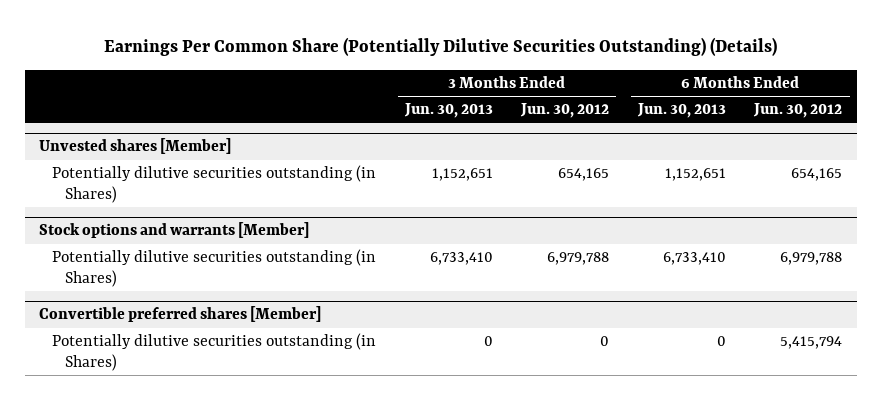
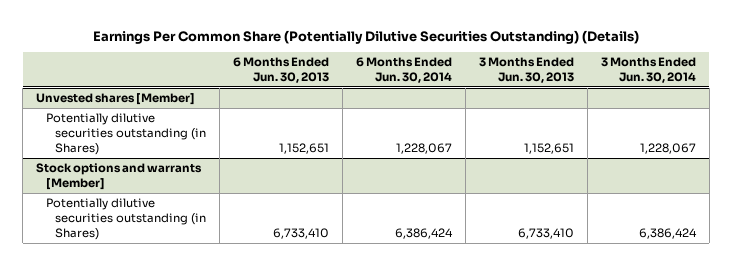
[520,103,610,119] Jun. 30, 2012 -> none
[753,103,843,119] Jun. 30, 2012 -> none
none -> [355,57,452,83] 6 Months Ended Jun. 30, 2014
none -> [600,57,696,83] 3 Months Ended Jun. 30, 2014
[39,306,322,323] Convertible preferred shares [Member] -> none
[52,333,377,371] Potentially dilutive securities outstanding (in Shares) -> none

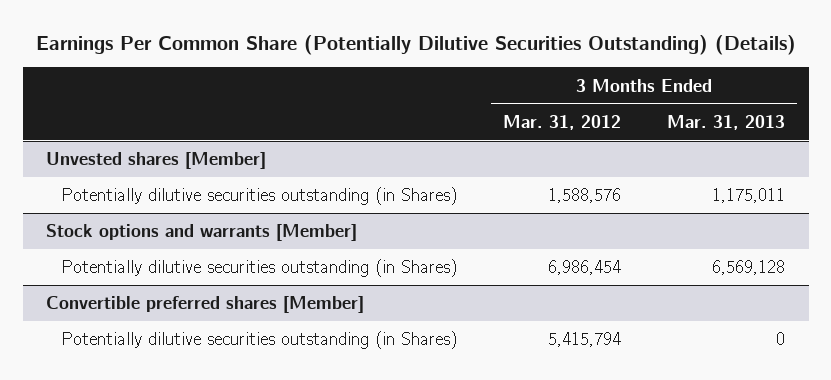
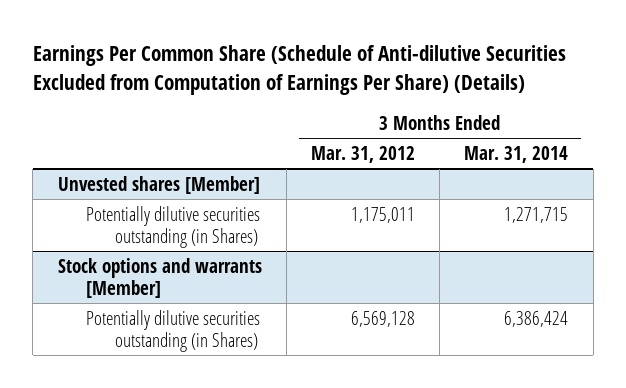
[35,34,796,55] Earnings Per Common Share (Potentially Dilutive Securities Outstanding) (Details) -> [32,45,566,95] Earnings Per Common Share (Schedule of Anti-dilutive Securities Excluded from Computation of Earnings Per Share) (Details)
[667,114,786,130] Mar. 31, 2013 -> none
none -> [464,145,569,163] Mar. 31, 2014
[547,188,621,204] 1,588,576 -> [351,206,416,223] 1,175,011
[46,296,365,314] Convertible preferred shares [Member] -> none
[60,331,457,350] Potentially dilutive securities outstanding (in Shares) -> none
[547,260,621,276] 6,986,454 -> [351,310,416,327] 6,569,128

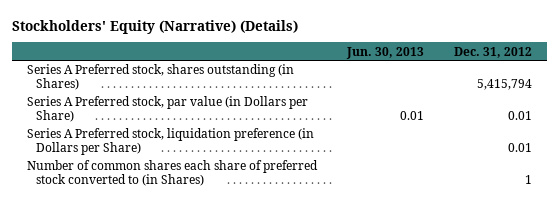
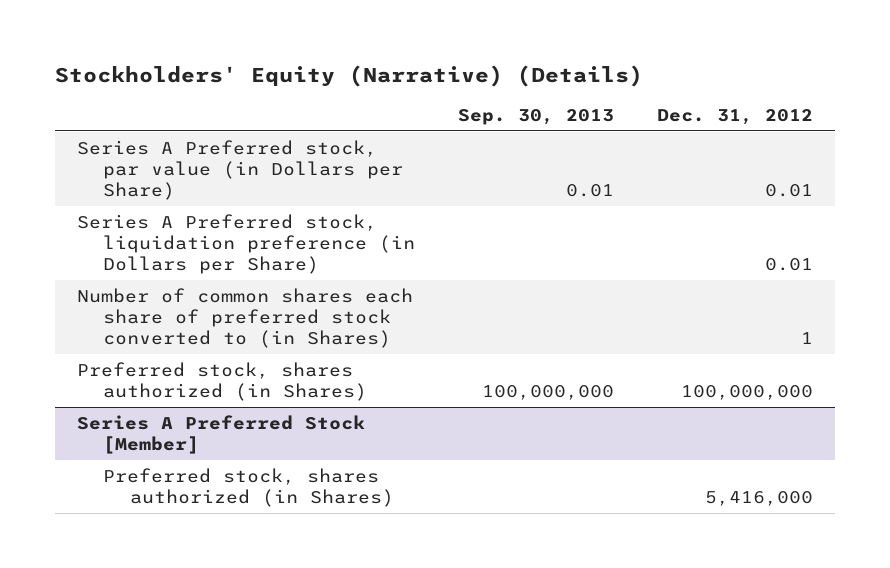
[346,46,425,59] Jun. 30, 2013 -> none
none -> [458,109,615,126] Sep. 30, 2013
[27,64,295,91] Series A Preferred stock, shares outstanding (in Shares) -> none
none -> [76,361,368,401] Preferred stock, shares authorized (in Shares)
none -> [76,414,365,454] Series A Preferred Stock [Member]
none -> [103,467,394,507] Preferred stock, shares authorized (in Shares)

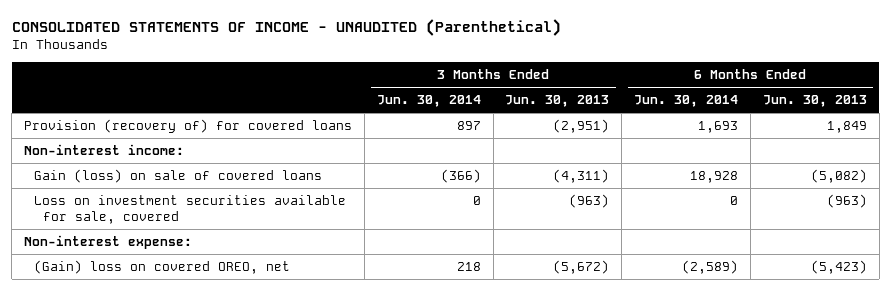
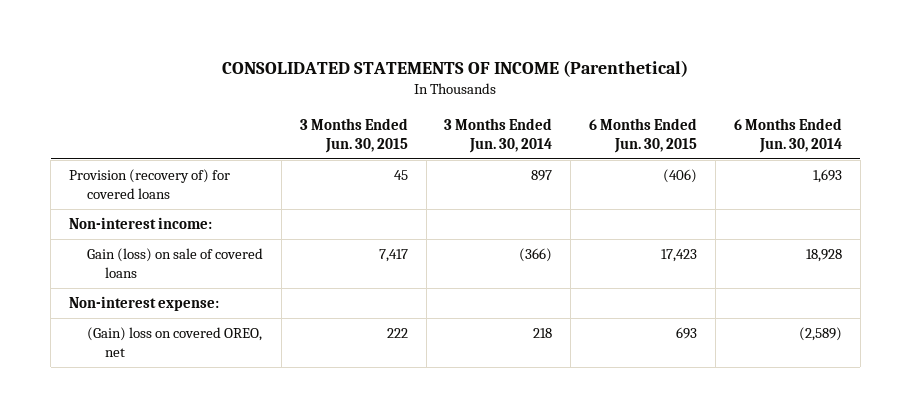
[11,18,561,36] CONSOLIDATED STATEMENTS OF INCOME - UNAUDITED (Parenthetical) -> [222,60,689,78] CONSOLIDATED STATEMENTS OF INCOME (Parenthetical)
[505,95,610,108] Jun. 30, 2013 -> none
[762,95,867,108] Jun. 30, 2013 -> none
none -> [299,117,408,153] 3 Months Ended Jun. 30, 2015
none -> [589,117,698,153] 6 Months Ended Jun. 30, 2015
[33,194,346,224] Loss on investment securities available for sale, covered -> none

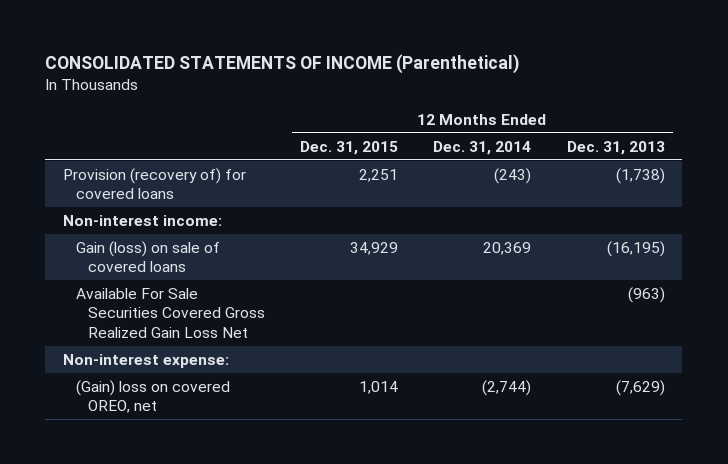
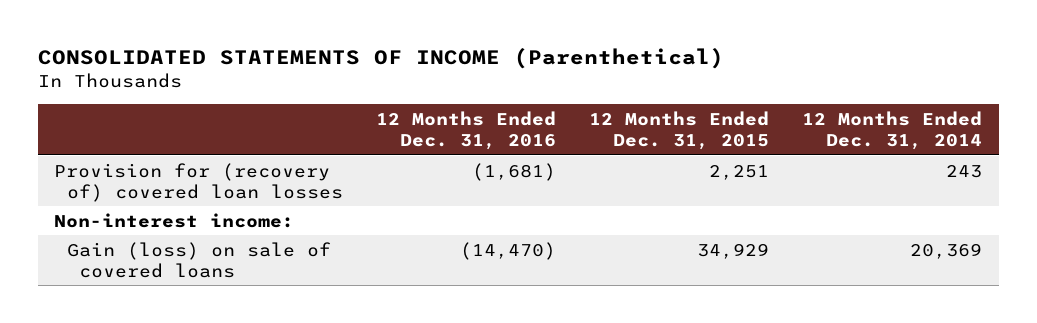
[566,140,665,155] Dec. 31, 2013 -> none
none -> [375,110,556,151] 12 Months Ended Dec. 31, 2016
[63,168,247,200] Provision (recovery of) for covered loans -> [54,162,343,202] Provision for (recovery of) covered loan losses
[494,168,532,185] (243) -> [946,164,983,178] 243
[75,288,266,338] Available For Sale Securities Covered Gross Realized Gain Loss Net -> none
[63,354,230,369] Non-interest expense: -> none
[75,380,230,414] (Gain) loss on covered OREO, net -> none

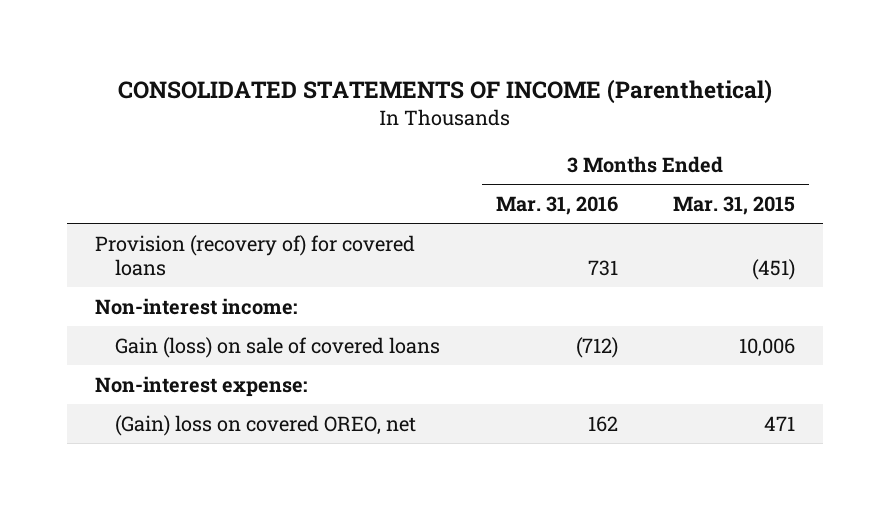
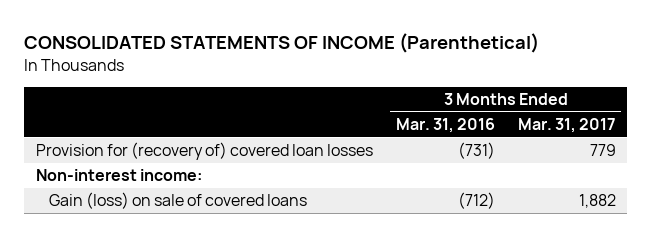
[673,196,796,216] Mar. 31, 2015 -> none
none -> [517,118,616,134] Mar. 31, 2017
[94,234,415,276] Provision (recovery of) for covered loans -> [35,142,373,161] Provision for (recovery of) covered loan losses
[587,259,618,276] 731 -> [457,142,495,160] (731)
[94,375,307,397] Non-interest expense: -> none
[114,414,416,436] (Gain) loss on covered OREO, net -> none

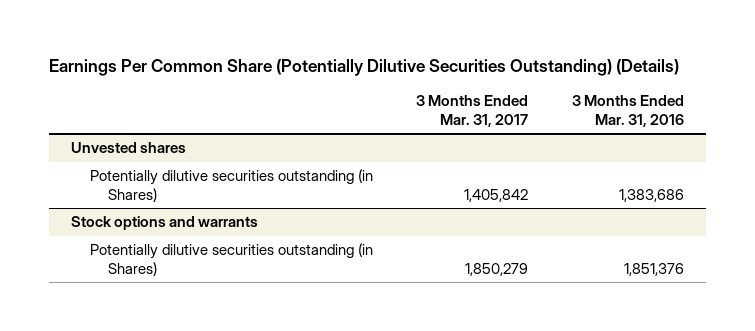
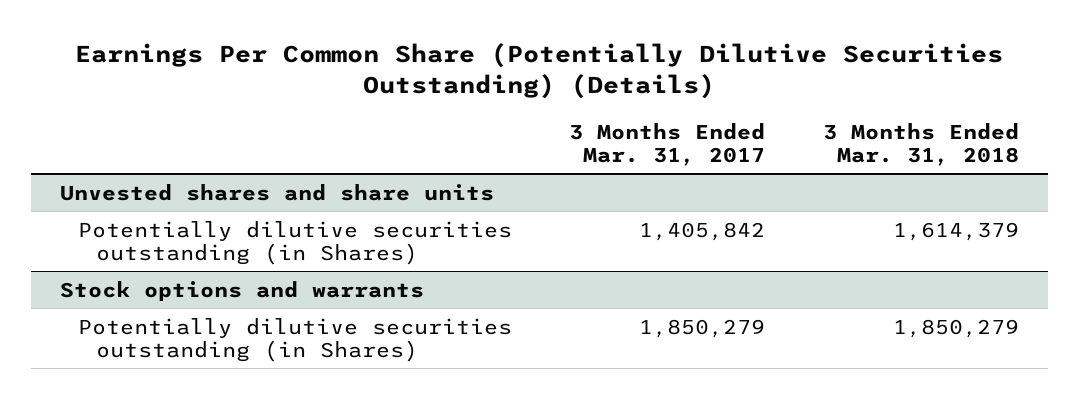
[572,95,685,127] 3 Months Ended Mar. 31, 2016 -> none
none -> [823,122,1020,166] 3 Months Ended Mar. 31, 2018
[70,142,186,154] Unvested shares -> [59,183,494,201] Unvested shares and share units

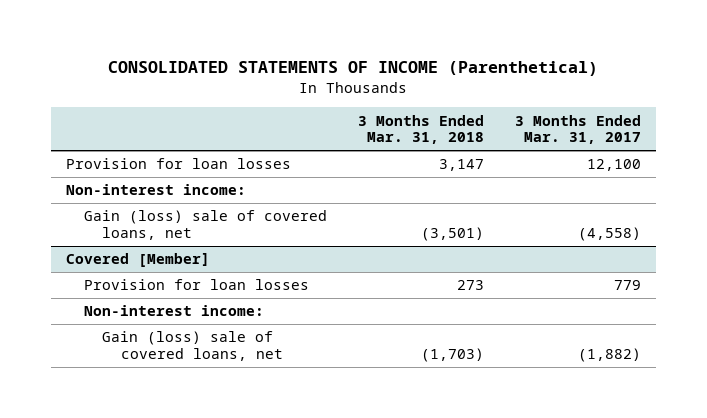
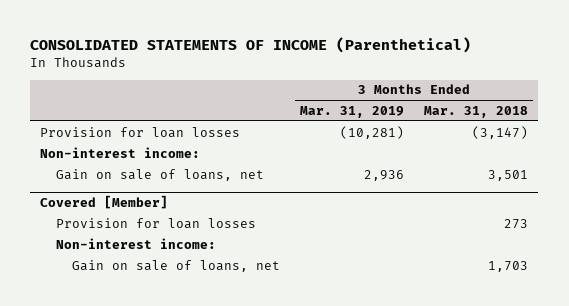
[514,114,641,145] 3 Months Ended Mar. 31, 2017 -> none
none -> [300,106,405,119] Mar. 31, 2019
[439,159,485,172] 3,147 -> [472,125,529,139] (3,147)
[84,210,328,241] Gain (loss) sale of covered loans, net -> [56,168,265,181] Gain on sale of loans, net
[421,227,485,242] (3,501) -> [488,169,529,181] 3,501
[102,331,283,362] Gain (loss) sale of covered loans, net -> [72,259,281,272] Gain on sale of loans, net
[421,348,485,363] (1,703) -> [488,260,529,272] 1,703

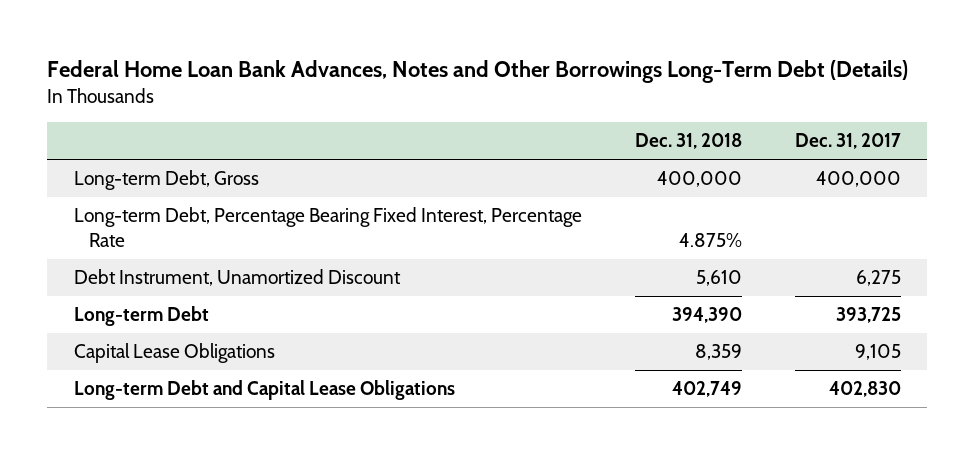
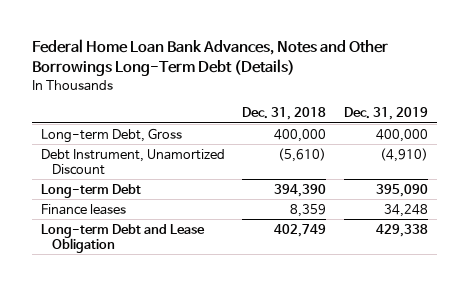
[794,133,901,150] Dec. 31, 2017 -> none
none -> [343,107,428,121] Dec. 31, 2019
[73,207,582,248] Long-term Debt, Percentage Bearing Fixed Interest, Percentage Rate -> none
[695,270,742,287] 5,610 -> [278,147,327,162] (5,610)
[73,343,275,364] Capital Lease Obligations -> [41,203,127,215] Finance leases
[73,380,455,401] Long-term Debt and Capital Lease Obligations -> [41,223,206,254] Long-term Debt and Lease Obligation

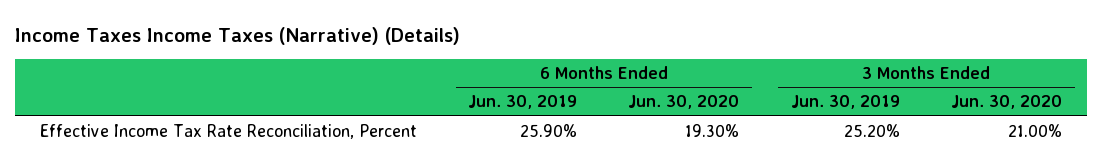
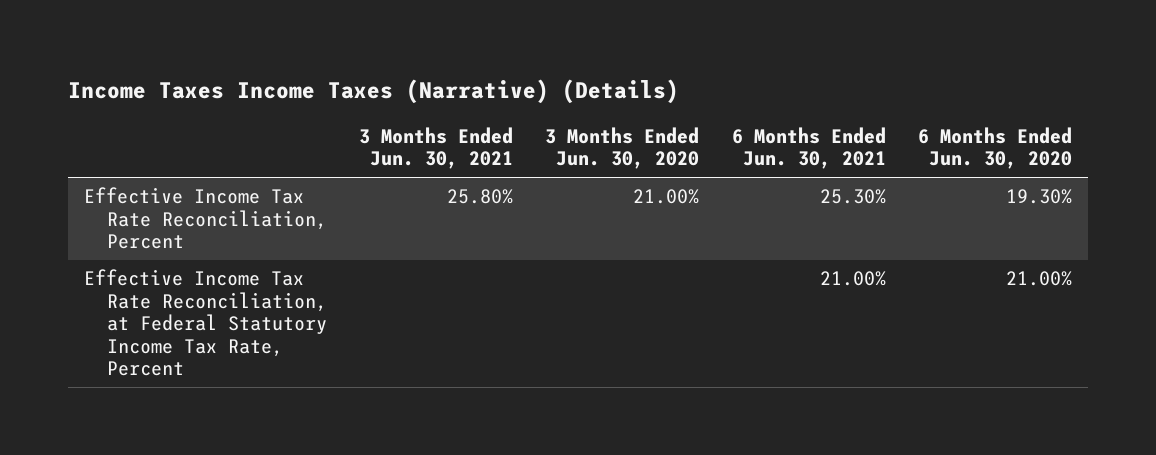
[468,95,578,110] Jun. 30, 2019 -> none
[790,95,900,110] Jun. 30, 2019 -> none
none -> [358,126,513,170] 3 Months Ended Jun. 30, 2021
none -> [731,126,886,170] 6 Months Ended Jun. 30, 2021
none -> [83,269,327,377] Effective Income Tax Rate Reconciliation, at Federal Statutory Income Tax Rate, Percent

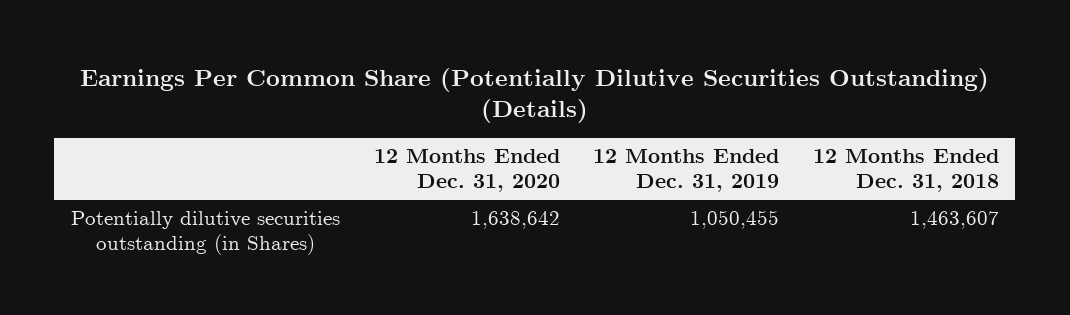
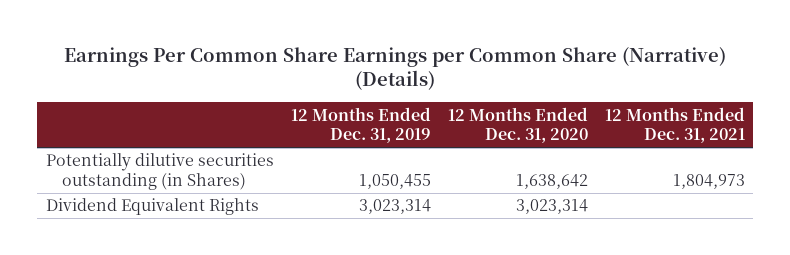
[79,67,989,124] Earnings Per Common Share (Potentially Dilutive Securities Outstanding) (Details) -> [64,46,727,91] Earnings Per Common Share Earnings per Common Share (Narrative) (Details)
[812,148,999,193] 12 Months Ended Dec. 31, 2018 -> none
none -> [604,106,745,144] 12 Months Ended Dec. 31, 2021
none -> [45,198,259,216] Dividend Equivalent Rights

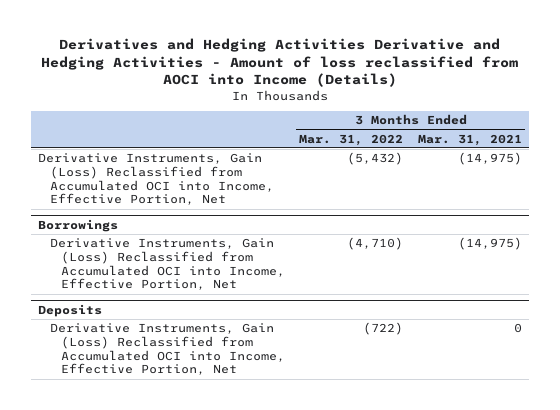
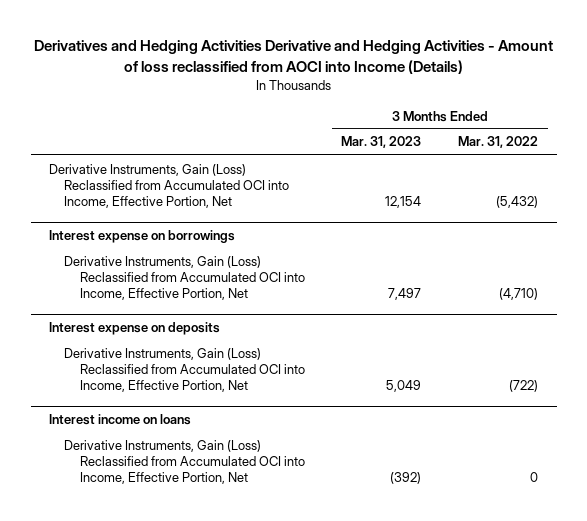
[417,133,522,146] Mar. 31, 2021 -> none
none -> [341,136,422,149] Mar. 31, 2023
[38,219,119,233] Borrowings -> [49,229,236,243] Interest expense on borrowings
[38,304,103,318] Deposits -> [49,321,221,335] Interest expense on deposits
none -> [49,413,192,425] Interest income on loans
none -> [64,439,305,485] Derivative Instruments, Gain (Loss) Reclassified from Accumulated OCI into Income, Effective Portion, Net

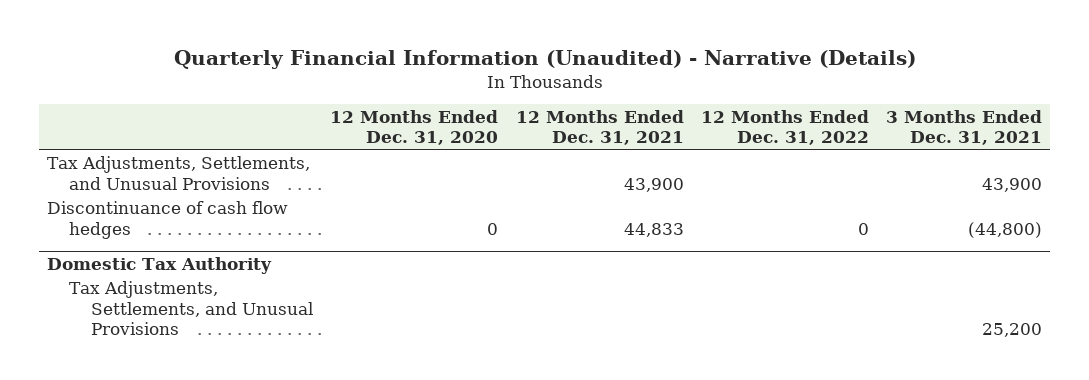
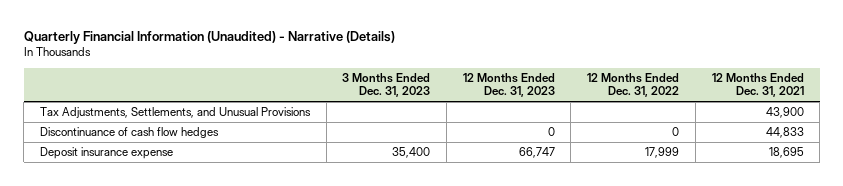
[330,109,499,146] 12 Months Ended Dec. 31, 2020 -> none
[885,109,1042,146] 3 Months Ended Dec. 31, 2021 -> none
none -> [342,73,431,98] 3 Months Ended Dec. 31, 2023
none -> [462,73,555,98] 12 Months Ended Dec. 31, 2023
[47,256,273,274] Domestic Tax Authority -> none
[69,281,314,336] Tax Adjustments, Settlements, and Unusual Provisions -> none
none -> [39,147,173,160] Deposit insurance expense

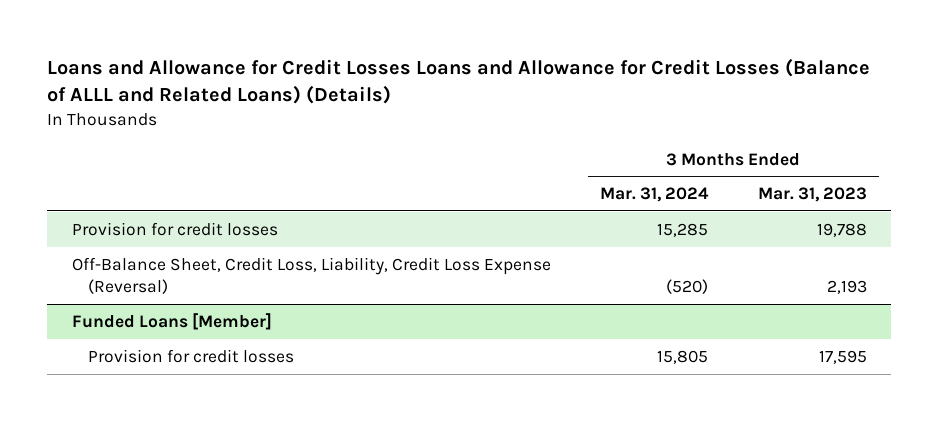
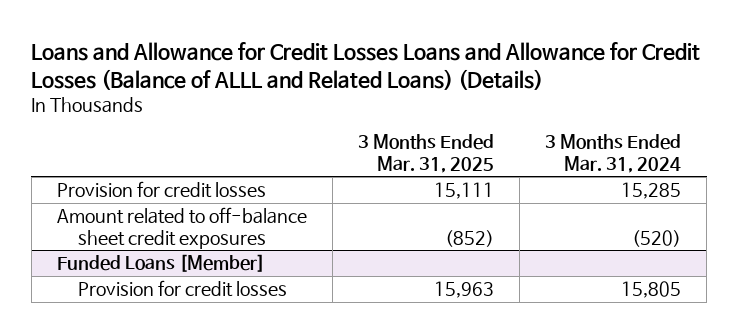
[757,187,867,203] Mar. 31, 2023 -> none
none -> [357,134,494,173] 3 Months Ended Mar. 31, 2025
[72,256,552,294] Off-Balance Sheet, Credit Loss, Liability, Credit Loss Expense (Reversal) -> [56,207,307,249] Amount related to off-balance sheet credit exposures

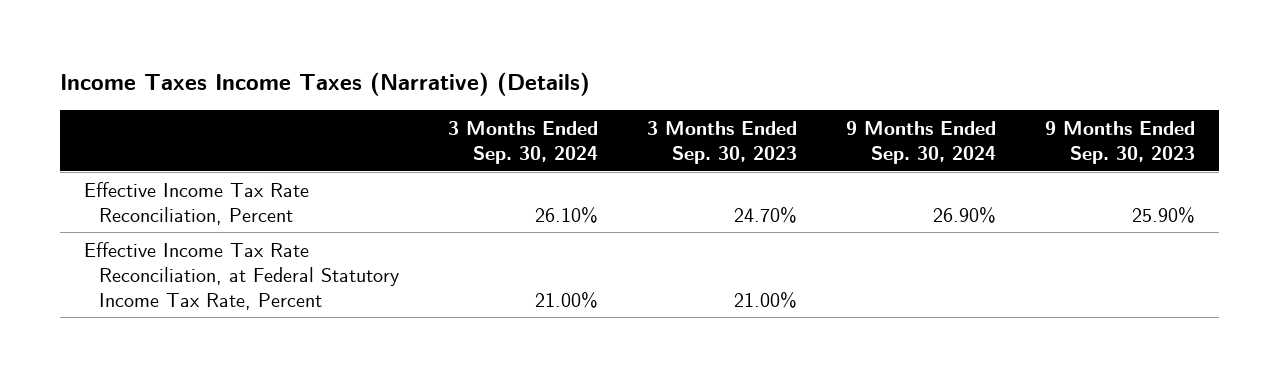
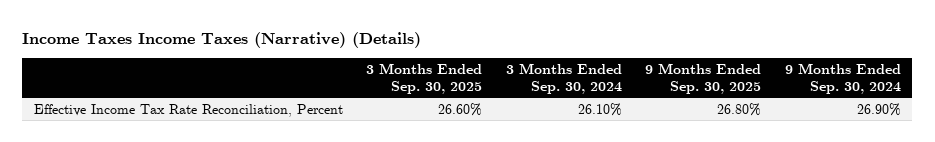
[646,120,797,164] 3 Months Ended Sep. 30, 2023 -> none
[1044,120,1195,164] 9 Months Ended Sep. 30, 2023 -> none
none -> [366,63,483,95] 3 Months Ended Sep. 30, 2025
none -> [645,63,762,95] 9 Months Ended Sep. 30, 2025
[84,241,399,310] Effective Income Tax Rate Reconciliation, at Federal Statutory Income Tax Rate, Percent -> none

